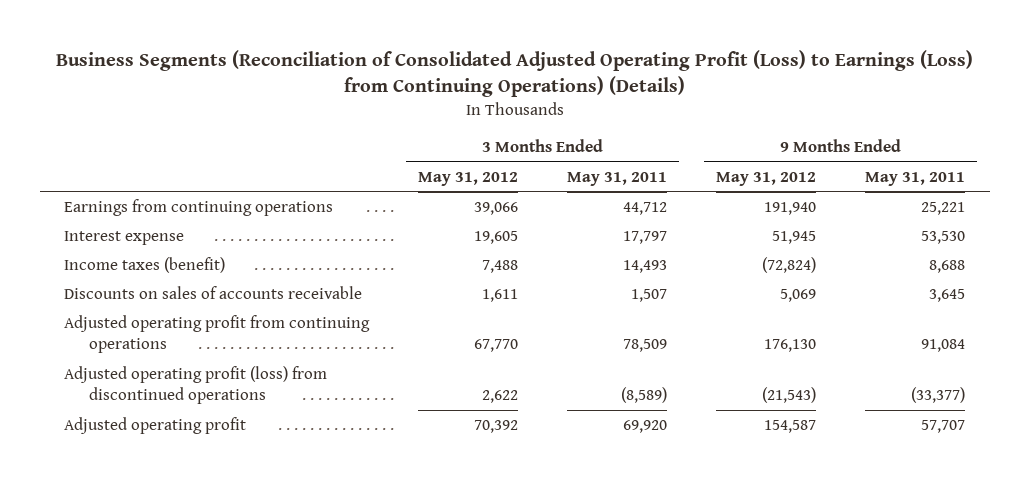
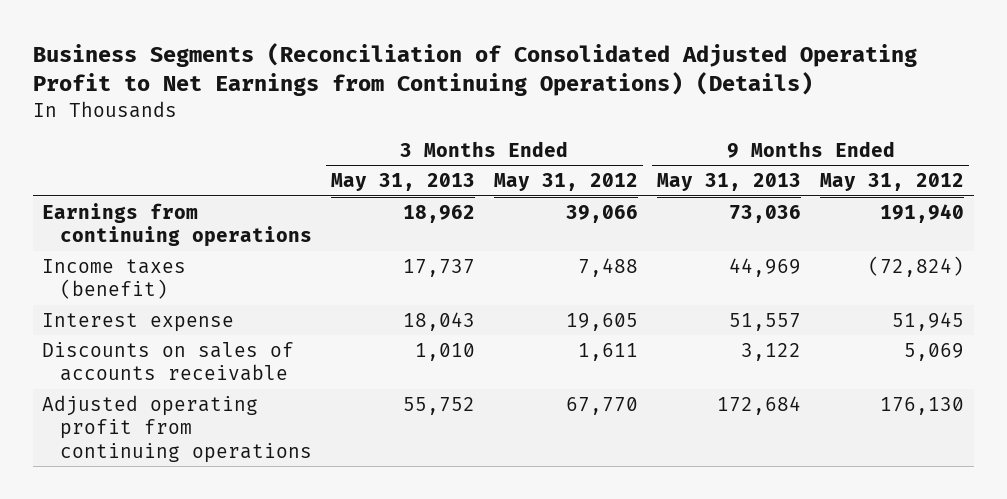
[55,50,973,98] Business Segments (Reconciliation of Consolidated Adjusted Operating Profit (Loss) to Earnings (Loss) from Continuing Operations) (Details) -> [32,43,917,97] Business Segments (Reconciliation of Consolidated Adjusted Operating Profit to Net Earnings from Continuing Operations) (Details)
[567,171,668,186] May 31, 2011 -> none
[865,171,966,186] May 31, 2011 -> none
none -> [330,173,475,192] May 31, 2013
none -> [657,173,802,192] May 31, 2013
[64,231,185,246] Interest expense -> [42,312,235,332] Interest expense
[64,366,328,405] Adjusted operating profit (loss) from discontinued operations -> none
[64,417,247,435] Adjusted operating profit -> none

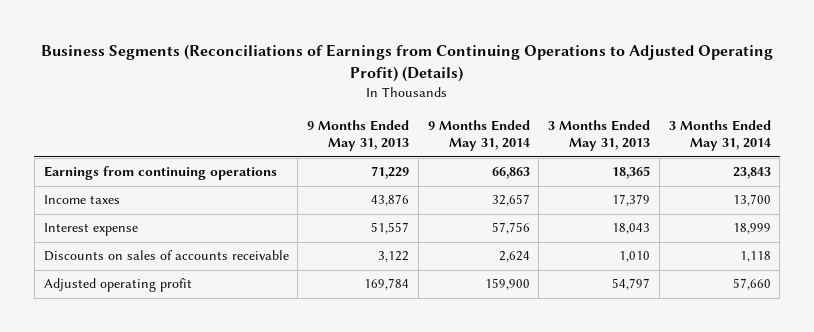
[32,43,917,97] Business Segments (Reconciliation of Consolidated Adjusted Operating Profit to Net Earnings from Continuing Operations) (Details) -> [41,44,774,83] Business Segments (Reconciliations of Earnings from Continuing Operations to Adjusted Operating Profit) (Details)
[493,173,638,192] May 31, 2012 -> none
[820,173,965,192] May 31, 2012 -> none
none -> [427,119,530,152] 9 Months Ended May 31, 2014
none -> [668,119,771,152] 3 Months Ended May 31, 2014
[402,204,475,223] 18,962 -> [612,166,651,180] 18,365
[729,204,802,223] 73,036 -> [371,166,410,180] 71,229
[42,258,187,300] Income taxes (benefit) -> [43,195,120,205] Income taxes
[402,258,475,277] 17,737 -> [612,194,651,207] 17,379
[729,257,802,277] 44,969 -> [371,194,410,207] 43,876
[42,394,312,463] Adjusted operating profit from continuing operations -> [43,278,192,293] Adjusted operating profit
[402,396,475,415] 55,752 -> [612,278,651,291] 54,797
[717,395,802,415] 172,684 -> [364,278,410,291] 169,784

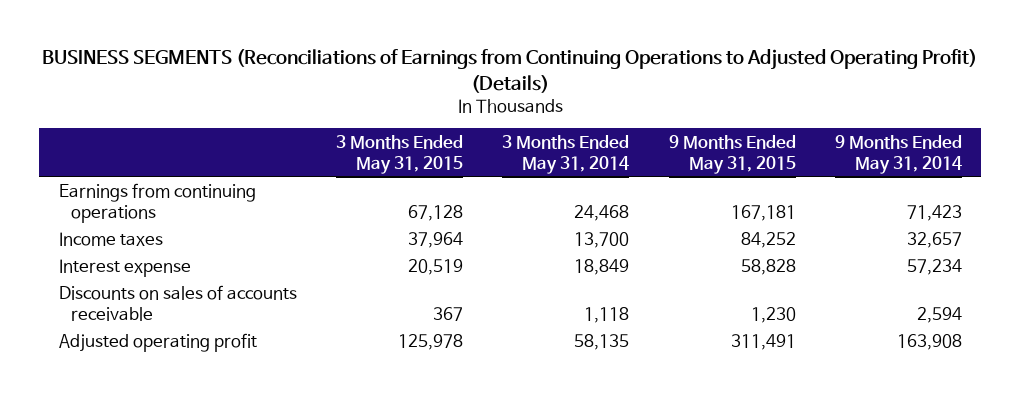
[41,44,774,83] Business Segments (Reconciliations of Earnings from Continuing Operations to Adjusted Operating Profit) (Details) -> [42,49,978,93] BUSINESS SEGMENTS (Reconciliations of Earnings from Continuing Operations to Adjusted Operating Profit) (Details)
[307,119,410,152] 9 Months Ended May 31, 2013 -> none
[548,119,651,152] 3 Months Ended May 31, 2013 -> none
none -> [336,134,464,174] 3 Months Ended May 31, 2015
none -> [668,134,796,174] 9 Months Ended May 31, 2015
[491,167,530,180] 66,863 -> [906,204,962,221] 71,423
[732,167,771,180] 23,843 -> [574,204,630,221] 24,468
[491,222,530,235] 57,756 -> [906,258,962,275] 57,234
[732,223,771,235] 18,999 -> [574,258,630,275] 18,849
[498,251,530,263] 2,624 -> [916,306,962,323] 2,594
[484,278,530,291] 159,900 -> [896,333,962,350] 163,908
[732,278,771,291] 57,660 -> [574,333,630,350] 58,135

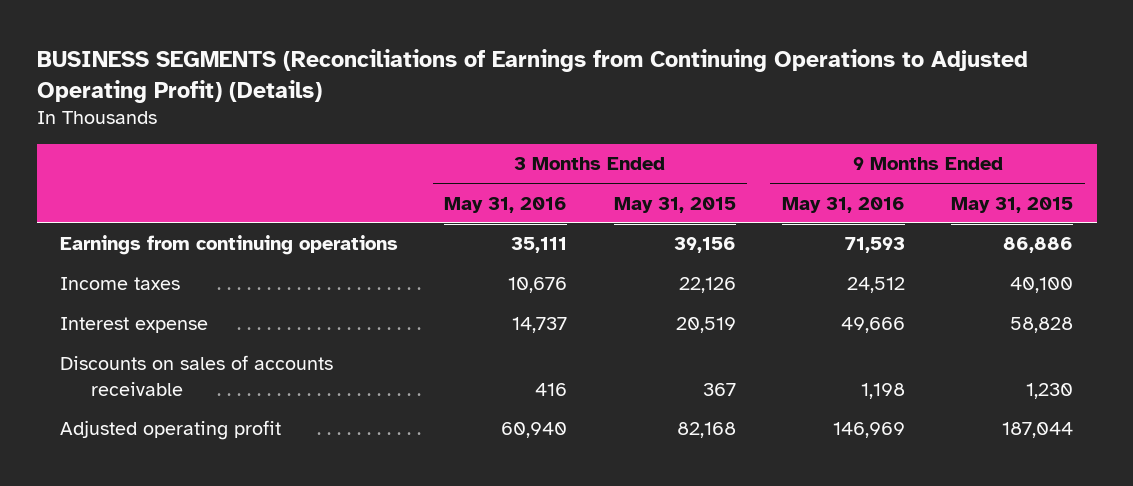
[502,134,630,174] 3 Months Ended May 31, 2014 -> none
[834,134,962,174] 9 Months Ended May 31, 2014 -> none
none -> [444,196,568,213] May 31, 2016
none -> [782,196,906,213] May 31, 2016
[408,204,464,221] 67,128 -> [673,237,736,254] 39,156
[730,204,796,221] 167,181 -> [1003,237,1074,254] 86,886
[408,231,464,248] 37,964 -> [678,277,736,294] 22,126
[740,231,796,248] 84,252 -> [1010,277,1074,294] 40,100
[398,333,464,350] 125,978 -> [676,422,736,439] 82,168
[730,333,796,350] 311,491 -> [1002,422,1074,439] 187,044

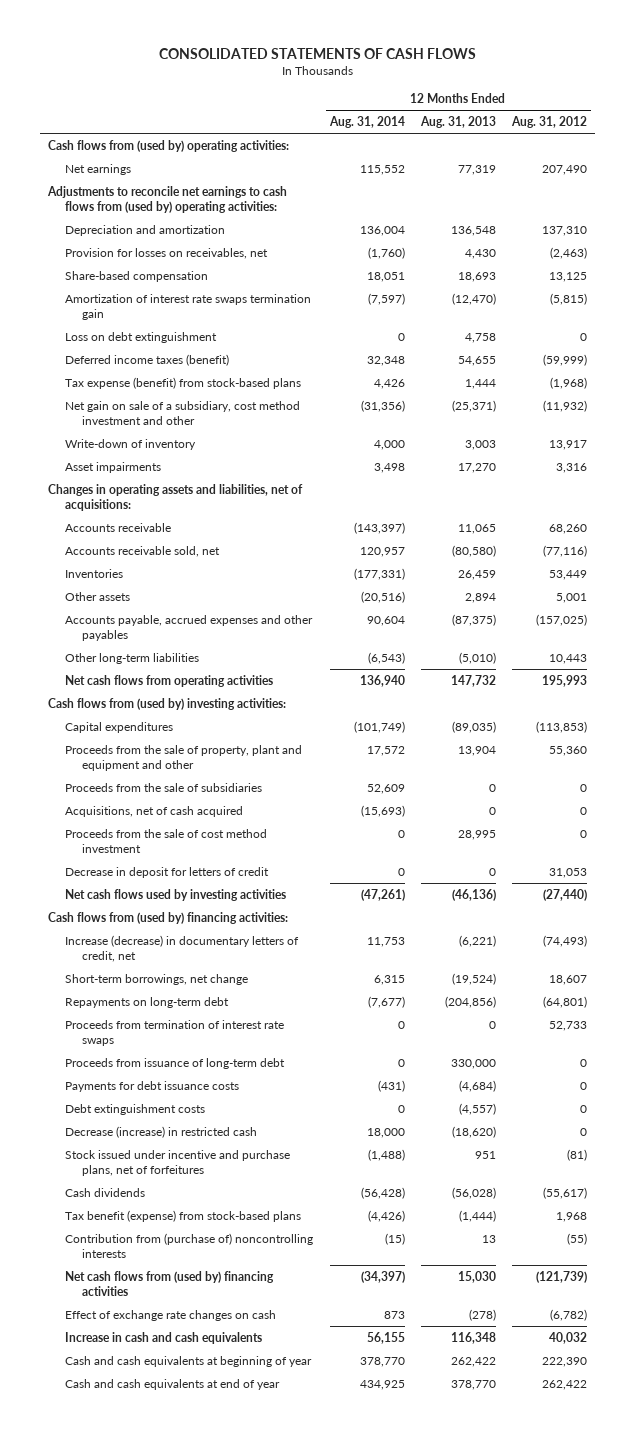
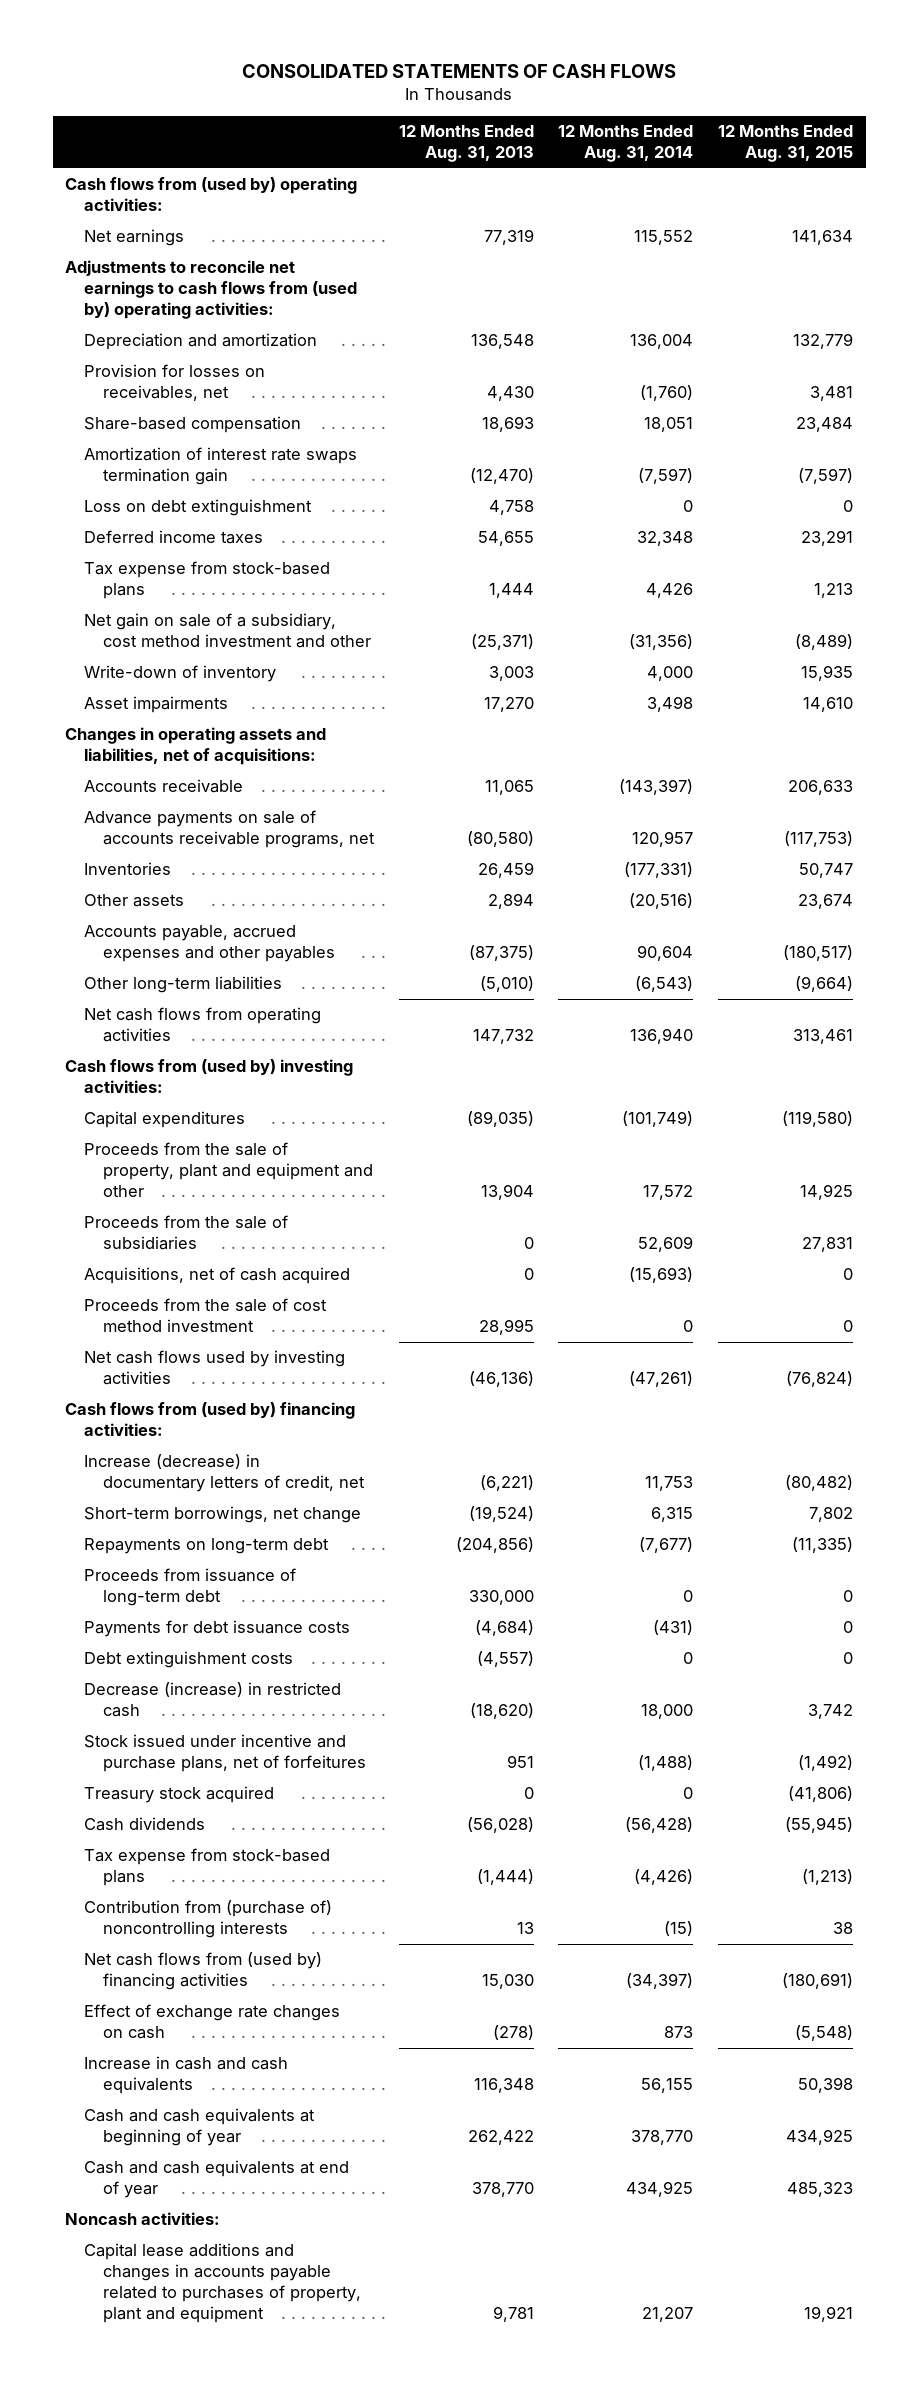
[511,116,588,129] Aug. 31, 2012 -> none
none -> [718,125,854,163] 12 Months Ended Aug. 31, 2015
[65,353,230,366] Deferred income taxes (benefit) -> [83,530,263,545] Deferred income taxes
[65,376,302,389] Tax expense (benefit) from stock-based plans -> [83,561,330,600] Tax expense from stock-based plans
[65,545,221,557] Accounts receivable sold, net -> [83,810,375,849] Advance payments on sale of accounts receivable programs, net
[65,866,270,878] Decrease in deposit for letters of credit -> none
[65,1019,285,1047] Proceeds from termination of interest rate swaps -> none
none -> [83,1786,274,1804] Treasury stock acquired
[65,1209,302,1222] Tax benefit (expense) from stock-based plans -> [83,1848,330,1887] Tax expense from stock-based plans
none -> [64,2212,220,2226] Noncash activities:
none -> [83,2243,361,2323] Capital lease additions and changes in accounts payable related to purchases of property, plant and equipment

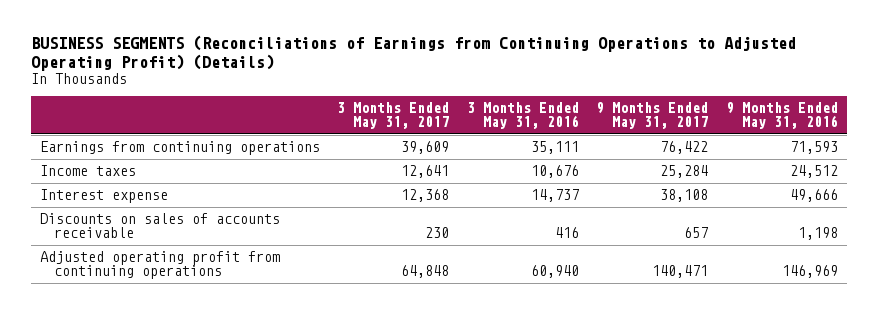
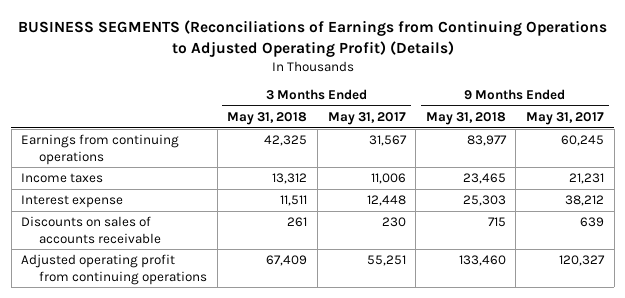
[466,102,579,130] 3 Months Ended May 31, 2016 -> none
[726,102,839,130] 9 Months Ended May 31, 2016 -> none
none -> [227,111,308,125] May 31, 2018
none -> [425,111,506,125] May 31, 2018
[401,141,450,155] 39,609 -> [368,135,407,147] 31,567
[660,141,709,155] 76,422 -> [561,135,605,147] 60,245
[401,165,450,179] 12,641 -> [370,173,406,185] 11,006
[660,165,709,179] 25,284 -> [569,173,605,185] 21,231
[401,189,450,203] 12,368 -> [366,195,406,207] 12,448
[660,189,709,203] 38,108 -> [565,195,605,207] 38,212
[684,227,709,239] 657 -> [580,217,605,228] 639
[401,265,450,279] 64,848 -> [366,255,406,267] 55,251
[652,265,709,279] 140,471 -> [559,255,606,267] 120,327

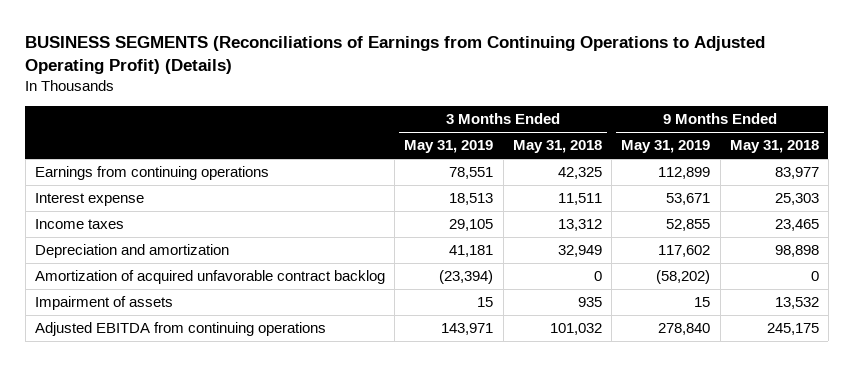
[327,111,406,125] May 31, 2017 -> none
[526,111,605,125] May 31, 2017 -> none
none -> [404,140,494,154] May 31, 2019
none -> [621,140,711,154] May 31, 2019
[21,216,162,244] Discounts on sales of accounts receivable -> none
[21,173,104,184] Income taxes -> [34,219,124,230] Income taxes
none -> [34,244,229,259] Depreciation and amortization
none -> [34,270,385,285] Amortization of acquired unfavorable contract backlog
none -> [34,296,173,311] Impairment of assets
[21,254,208,285] Adjusted operating profit from continuing operations -> [34,322,326,337] Adjusted EBITDA from continuing operations
[266,255,308,267] 67,409 -> [549,323,602,336] 101,032
[458,255,506,267] 133,460 -> [766,323,819,336] 245,175

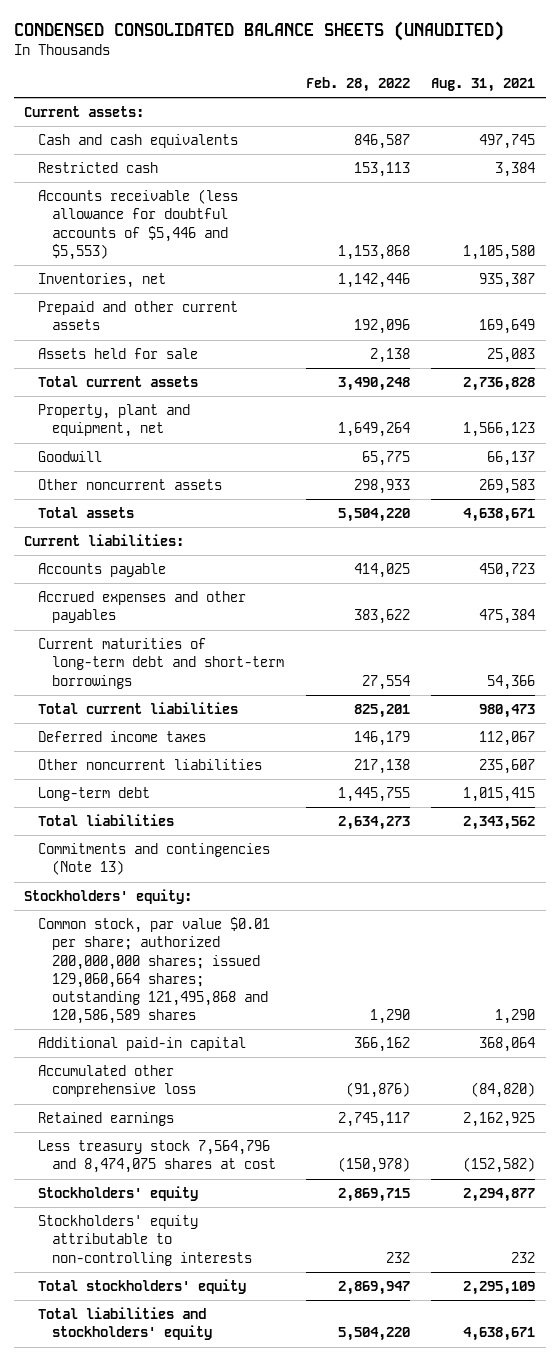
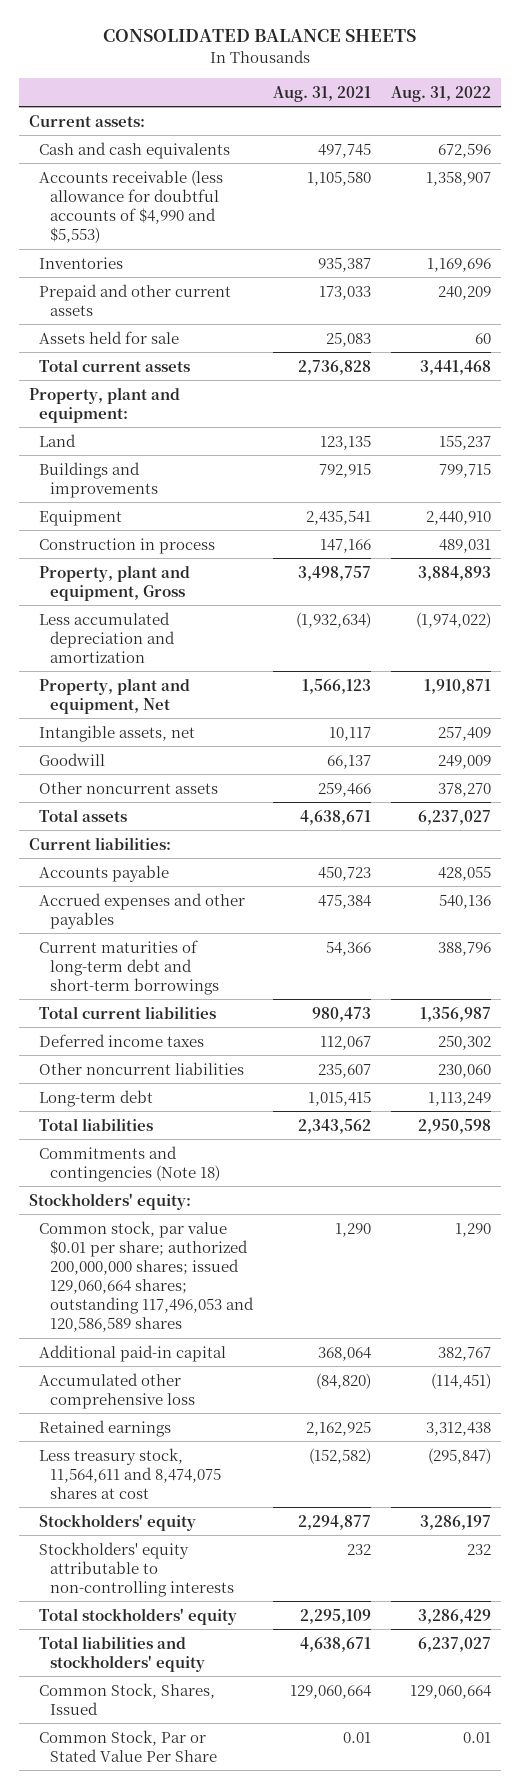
[13,20,504,41] CONDENSED CONSOLIDATED BALANCE SHEETS (UNAUDITED) -> [102,29,416,43] CONSOLIDATED BALANCE SHEETS
[305,77,410,93] Feb. 28, 2022 -> none
none -> [391,85,492,102] Aug. 31, 2022
[38,162,159,174] Restricted cash -> none
[38,189,239,260] Accounts receivable (less allowance for doubtful accounts of $5,446 and $5,553) -> [39,169,224,243] Accounts receivable (less allowance for doubtful accounts of $4,990 and $5,553)
[38,273,167,289] Inventories, net -> [39,256,124,269] Inventories
[479,319,536,335] 169,649 -> [319,285,372,300] 173,033
none -> [28,386,180,423] Property, plant and equipment:
none -> [39,433,77,447] Land
none -> [39,461,158,498] Buildings and improvements
none -> [39,509,123,526] Equipment
none -> [39,537,216,554] Construction in process
none -> [39,564,191,601] Property, plant and equipment, Gross
none -> [39,611,175,663] Less accumulated depreciation and amortization
[38,404,191,438] Property, plant and equipment, net -> [39,677,191,714] Property, plant and equipment, Net
none -> [39,724,196,742] Intangible assets, net
[479,479,536,495] 269,583 -> [318,781,372,797] 259,466
[38,843,271,876] Commitments and contingencies (Note 13) -> [39,1145,220,1182] Commitments and contingencies (Note 18)
[38,917,271,1025] Common stock, par value $0.01 per share; authorized 200,000,000 shares; issued 129,060,664 shares; outstanding 121,495,868 and 120,586,589 shares -> [39,1220,254,1332] Common stock, par value $0.01 per share; authorized 200,000,000 shares; issued 129,060,664 shares; outstanding 117,496,053 and 120,586,589 shares
[38,1140,277,1174] Less treasury stock 7,564,796 and 8,474,075 shares at cost -> [39,1447,221,1499] Less treasury stock, 11,564,611 and 8,474,075 shares at cost
none -> [39,1682,216,1715] Common Stock, Shares, Issued
none -> [39,1729,217,1762] Common Stock, Par or Stated Value Per Share

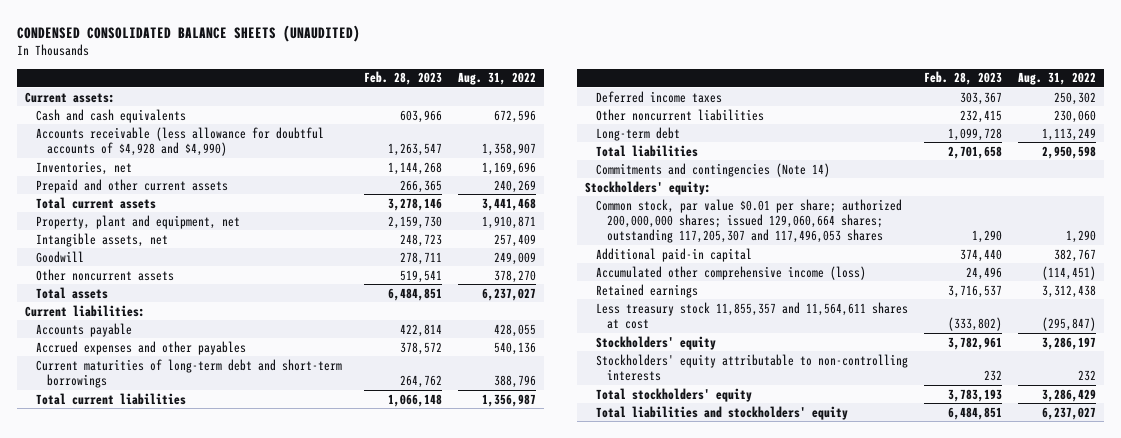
[102,29,416,43] CONSOLIDATED BALANCE SHEETS -> [17,24,361,42] CONDENSED CONSOLIDATED BALANCE SHEETS (UNAUDITED)
[273,85,372,102] Aug. 31, 2021 -> none
none -> [364,71,443,86] Feb. 28, 2023
[39,330,180,344] Assets held for sale -> none
[39,169,224,243] Accounts receivable (less allowance for doubtful accounts of $4,990 and $5,553) -> [36,126,325,156] Accounts receivable (less allowance for doubtful accounts of $4,928 and $4,990)
[39,256,124,269] Inventories -> [36,160,133,175] Inventories, net
[438,285,492,300] 240,209 -> [494,179,537,193] 240,269
[28,386,180,423] Property, plant and equipment: -> none
[39,433,77,447] Land -> none
[39,461,158,498] Buildings and improvements -> none
[39,509,123,526] Equipment -> none
[39,537,216,554] Construction in process -> none
[39,564,191,601] Property, plant and equipment, Gross -> none
[39,611,175,663] Less accumulated depreciation and amortization -> none
[39,677,191,714] Property, plant and equipment, Net -> [36,214,241,229] Property, plant and equipment, net
[39,1145,220,1182] Commitments and contingencies (Note 18) -> [596,162,831,177] Commitments and contingencies (Note 14)
[39,1220,254,1332] Common stock, par value $0.01 per share; authorized 200,000,000 shares; issued 129,060,664 shares; outstanding 117,496,053 and 120,586,589 shares -> [596,198,903,244] Common stock, par value $0.01 per share; authorized 200,000,000 shares; issued 129,060,664 shares; outstanding 117,205,307 and 117,496,053 shares
[39,1372,195,1409] Accumulated other comprehensive loss -> [596,265,867,280] Accumulated other comprehensive income (loss)
[39,1447,221,1499] Less treasury stock, 11,564,611 and 8,474,075 shares at cost -> [596,301,909,329] Less treasury stock 11,855,357 and 11,564,611 shares at cost
[39,1682,216,1715] Common Stock, Shares, Issued -> none
[39,1729,217,1762] Common Stock, Par or Stated Value Per Share -> none

